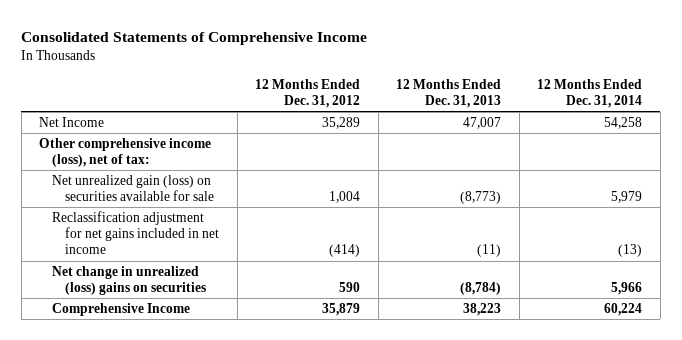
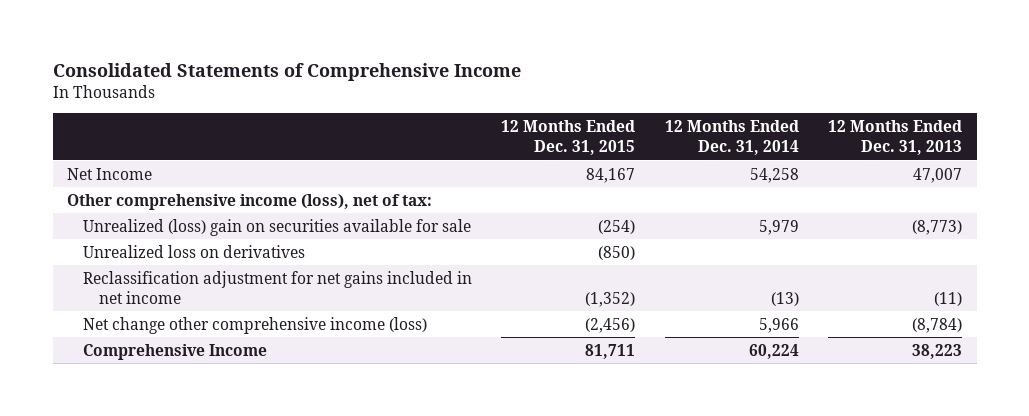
[255,78,361,109] 12 Months Ended Dec. 31, 2012 -> none
none -> [501,120,636,156] 12 Months Ended Dec. 31, 2015
[52,174,215,202] Net unrealized gain (loss) on securities available for sale -> [83,218,472,236] Unrealized (loss) gain on securities available for sale
none -> [83,244,306,258] Unrealized loss on derivatives
[52,265,207,296] Net change in unrealized (loss) gains on securities -> [83,316,428,334] Net change other comprehensive income (loss)

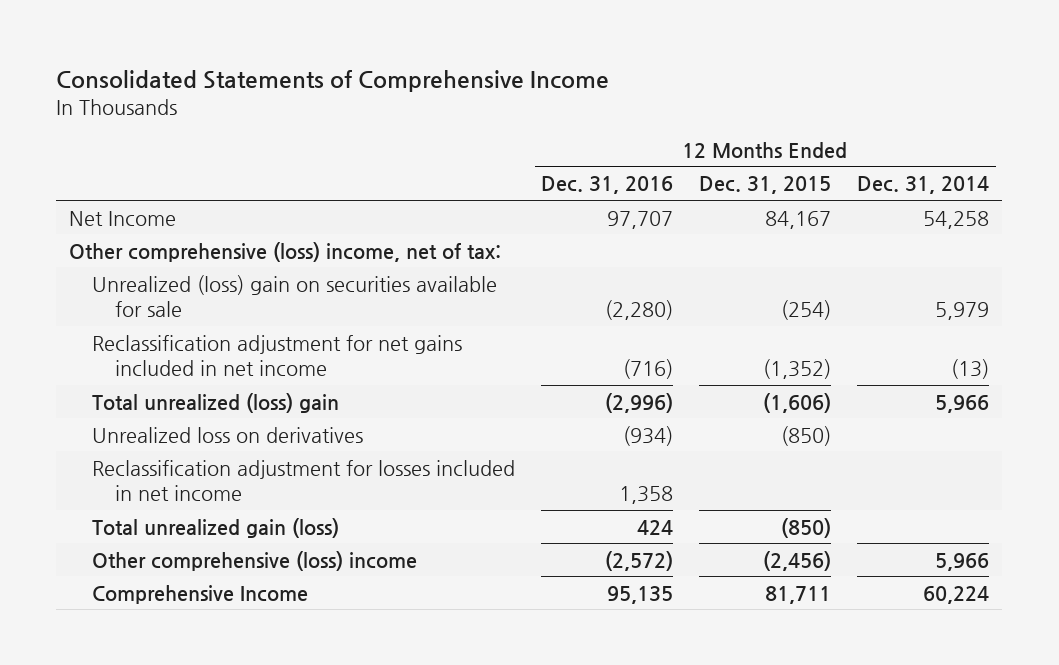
[827,120,962,156] 12 Months Ended Dec. 31, 2013 -> none
none -> [541,176,674,195] Dec. 31, 2016
[67,193,433,210] Other comprehensive income (loss), net of tax: -> [69,241,502,262] Other comprehensive (loss) income, net of tax:
none -> [92,392,340,413] Total unrealized (loss) gain
[83,244,306,258] Unrealized loss on derivatives -> [92,426,364,443] Unrealized loss on derivatives
none -> [92,459,516,502] Reclassification adjustment for losses included in net income
none -> [92,517,340,538] Total unrealized gain (loss)
[83,316,428,334] Net change other comprehensive income (loss) -> [92,550,418,571] Other comprehensive (loss) income

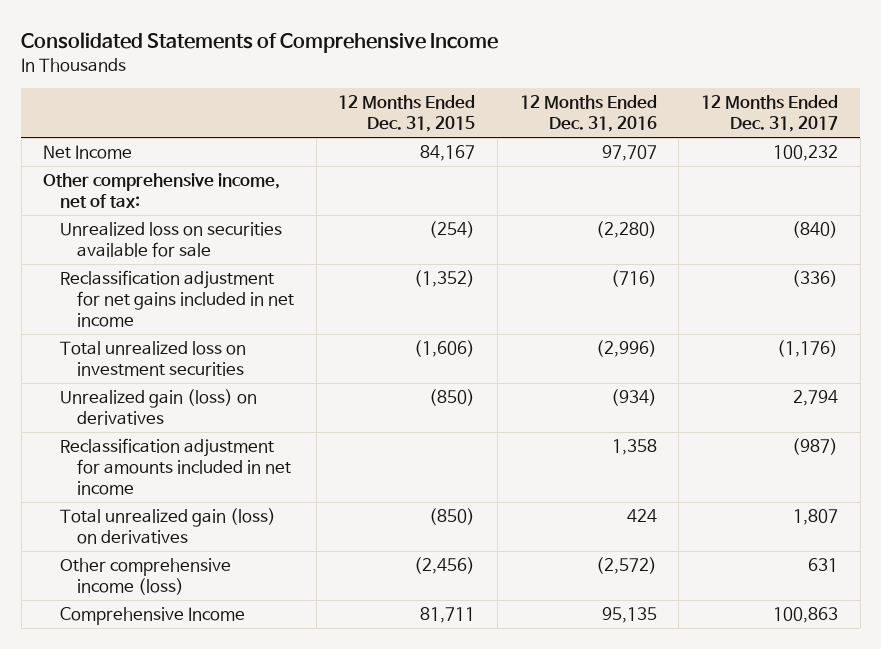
[857,176,990,195] Dec. 31, 2014 -> none
none -> [700,95,838,133] 12 Months Ended Dec. 31, 2017
[69,241,502,262] Other comprehensive (loss) income, net of tax: -> [43,173,281,209] Other comprehensive income, net of tax:
[92,274,498,318] Unrealized (loss) gain on securities available for sale -> [60,222,283,258] Unrealized loss on securities available for sale
[92,392,340,413] Total unrealized (loss) gain -> [60,341,247,377] Total unrealized loss on investment securities
[92,426,364,443] Unrealized loss on derivatives -> [60,389,258,426] Unrealized gain (loss) on derivatives
[92,459,516,502] Reclassification adjustment for losses included in net income -> [60,438,291,495] Reclassification adjustment for amounts included in net income
[92,517,340,538] Total unrealized gain (loss) -> [60,508,277,545] Total unrealized gain (loss) on derivatives
[92,550,418,571] Other comprehensive (loss) income -> [60,558,232,596] Other comprehensive income (loss)

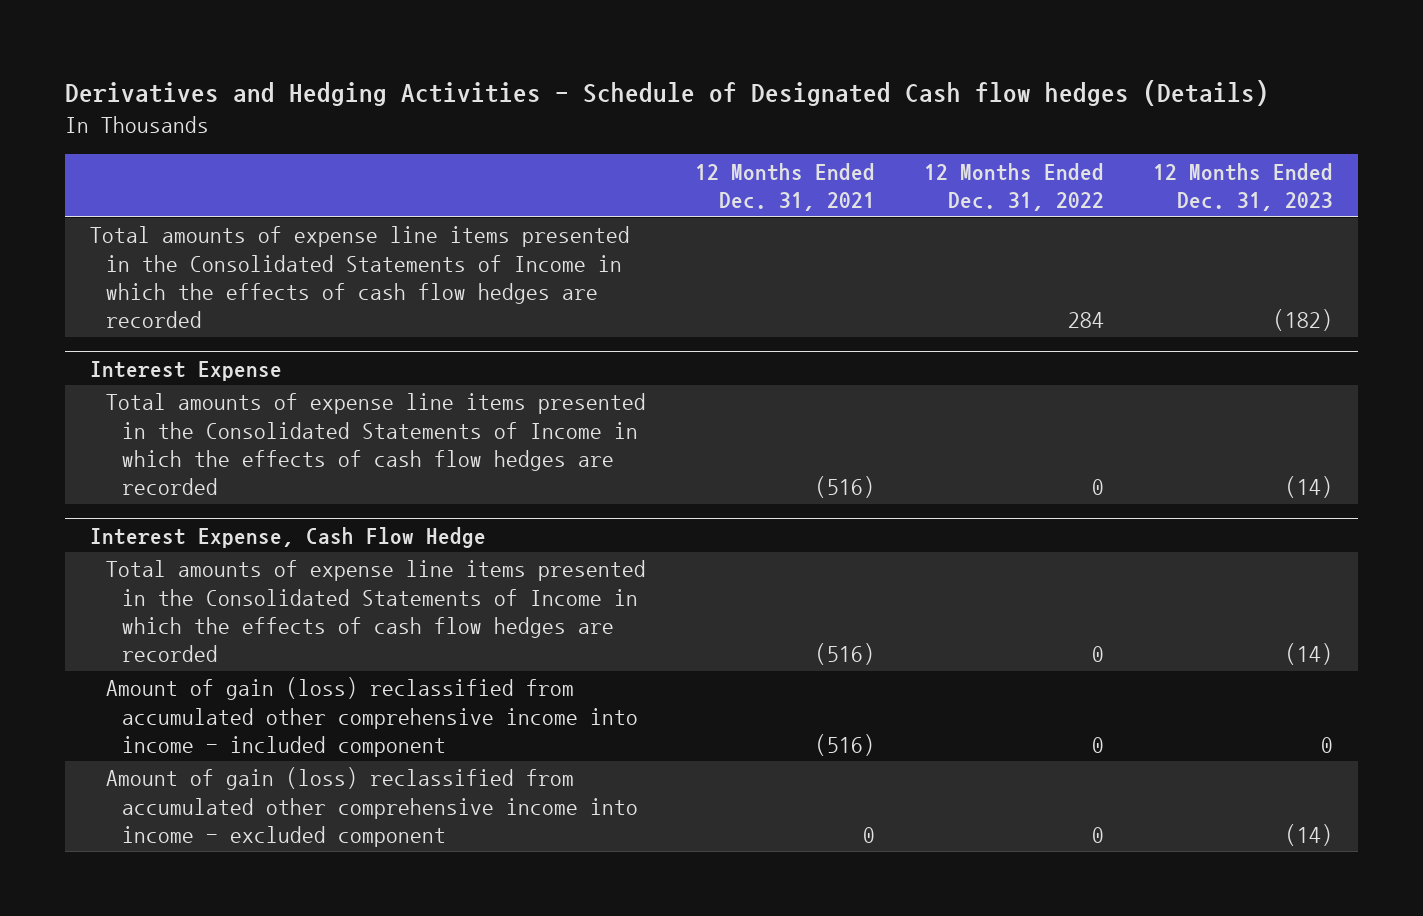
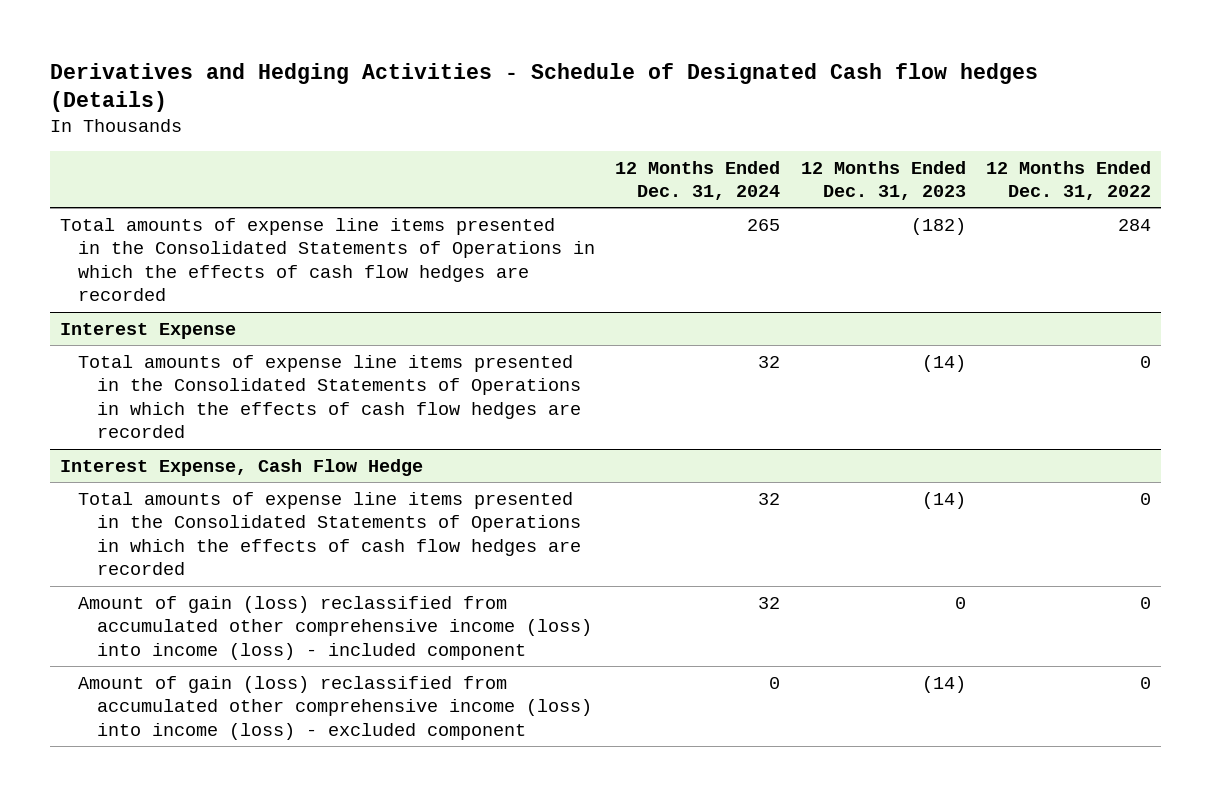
[694,162,875,212] 12 Months Ended Dec. 31, 2021 -> none
none -> [615,160,781,201] 12 Months Ended Dec. 31, 2024
[89,226,630,328] Total amounts of expense line items presented in the Consolidated Statements of Income in which the effects of cash flow hedges are recorded -> [59,217,596,302] Total amounts of expense line items presented in the Consolidated Statements of Operations in which the effects of cash flow hedges are recorded
[105,393,646,495] Total amounts of expense line items presented in the Consolidated Statements of Income in which the effects of cash flow hedges are recorded -> [78,354,581,439] Total amounts of expense line items presented in the Consolidated Statements of Operations in which the effects of cash flow hedges are recorded
[105,560,646,662] Total amounts of expense line items presented in the Consolidated Statements of Income in which the effects of cash flow hedges are recorded -> [78,491,581,576] Total amounts of expense line items presented in the Consolidated Statements of Operations in which the effects of cash flow hedges are recorded
[105,677,638,757] Amount of gain (loss) reclassified from accumulated other comprehensive income into income - included component -> [78,595,592,660] Amount of gain (loss) reclassified from accumulated other comprehensive income (loss) into income (loss) - included component
[105,767,638,847] Amount of gain (loss) reclassified from accumulated other comprehensive income into income - excluded component -> [78,675,592,740] Amount of gain (loss) reclassified from accumulated other comprehensive income (loss) into income (loss) - excluded component

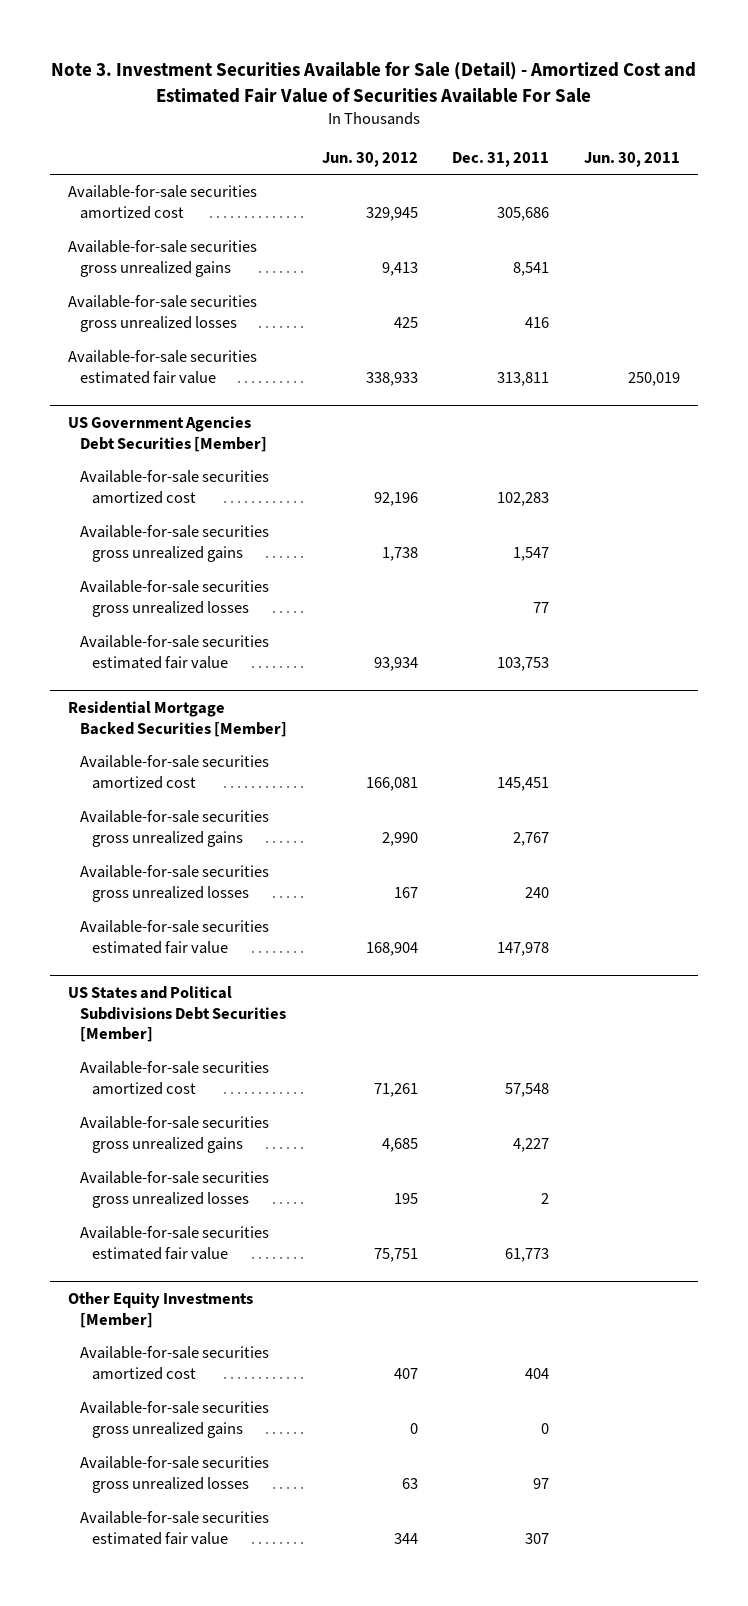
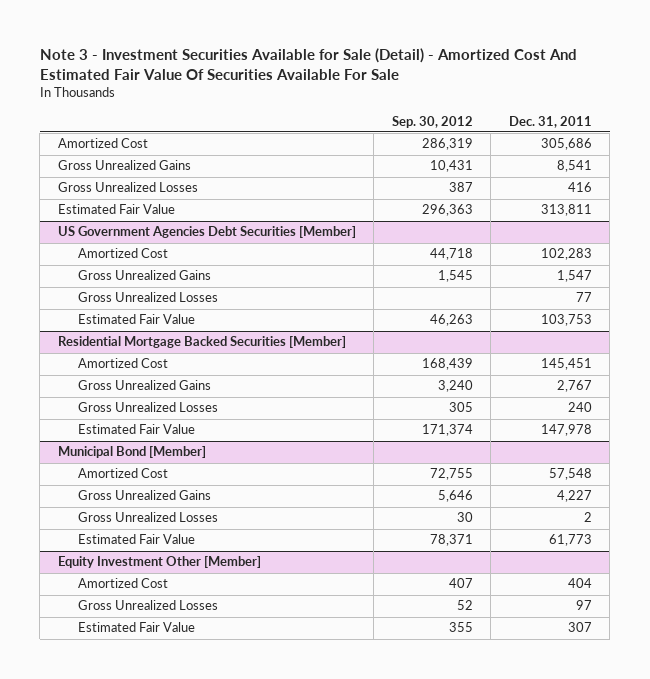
[51,61,697,103] Note 3. Investment Securities Available for Sale (Detail) - Amortized Cost and Estimated Fair Value of Securities Available For Sale -> [39,47,577,80] Note 3 - Investment Securities Available for Sale (Detail) - Amortized Cost And Estimated Fair Value Of Securities Available For Sale
[321,151,418,167] Jun. 30, 2012 -> none
[584,151,681,167] Jun. 30, 2011 -> none
none -> [391,115,473,128] Sep. 30, 2012
[67,185,257,220] Available-for-sale securities amortized cost -> [57,138,148,149] Amortized Cost
[67,240,257,278] Available-for-sale securities gross unrealized gains -> [57,160,191,171] Gross Unrealized Gains
[67,295,257,333] Available-for-sale securities gross unrealized losses -> [57,182,198,193] Gross Unrealized Losses
[67,350,257,385] Available-for-sale securities estimated fair value -> [57,204,175,215] Estimated Fair Value
[79,470,269,505] Available-for-sale securities amortized cost -> [77,248,168,259] Amortized Cost
[79,525,269,563] Available-for-sale securities gross unrealized gains -> [77,270,211,281] Gross Unrealized Gains
[79,580,269,618] Available-for-sale securities gross unrealized losses -> [77,292,218,303] Gross Unrealized Losses
[79,635,269,670] Available-for-sale securities estimated fair value -> [77,314,195,325] Estimated Fair Value
[67,985,286,1043] US States and Political Subdivisions Debt Securities [Member] -> none
[79,1401,269,1439] Available-for-sale securities gross unrealized gains -> none
[79,1511,269,1546] Available-for-sale securities estimated fair value -> none
[79,755,269,790] Available-for-sale securities amortized cost -> [77,358,168,369] Amortized Cost
[79,810,269,848] Available-for-sale securities gross unrealized gains -> [77,380,211,391] Gross Unrealized Gains
[79,865,269,903] Available-for-sale securities gross unrealized losses -> [77,402,218,413] Gross Unrealized Losses
[79,920,269,955] Available-for-sale securities estimated fair value -> [77,424,195,435] Estimated Fair Value
none -> [57,446,206,459] Municipal Bond [Member]
[79,1061,269,1096] Available-for-sale securities amortized cost -> [77,468,168,479] Amortized Cost
[79,1116,269,1154] Available-for-sale securities gross unrealized gains -> [77,490,211,501] Gross Unrealized Gains
[79,1171,269,1209] Available-for-sale securities gross unrealized losses -> [77,512,218,523] Gross Unrealized Losses
[79,1226,269,1261] Available-for-sale securities estimated fair value -> [77,534,195,545] Estimated Fair Value
[67,1291,253,1328] Other Equity Investments [Member] -> [57,556,261,569] Equity Investment Other [Member]
[79,1346,269,1381] Available-for-sale securities amortized cost -> [77,578,168,589] Amortized Cost
[79,1456,269,1494] Available-for-sale securities gross unrealized losses -> [77,600,218,611] Gross Unrealized Losses
none -> [77,622,195,633] Estimated Fair Value

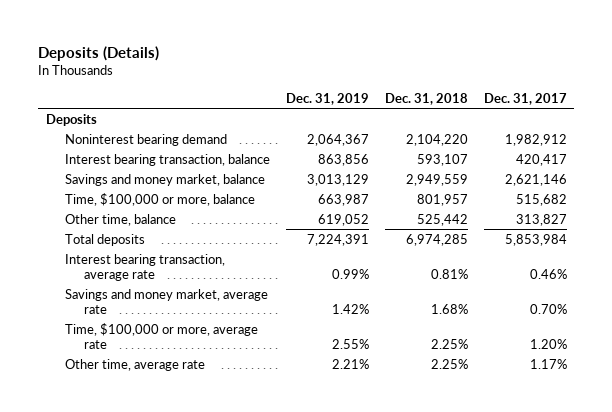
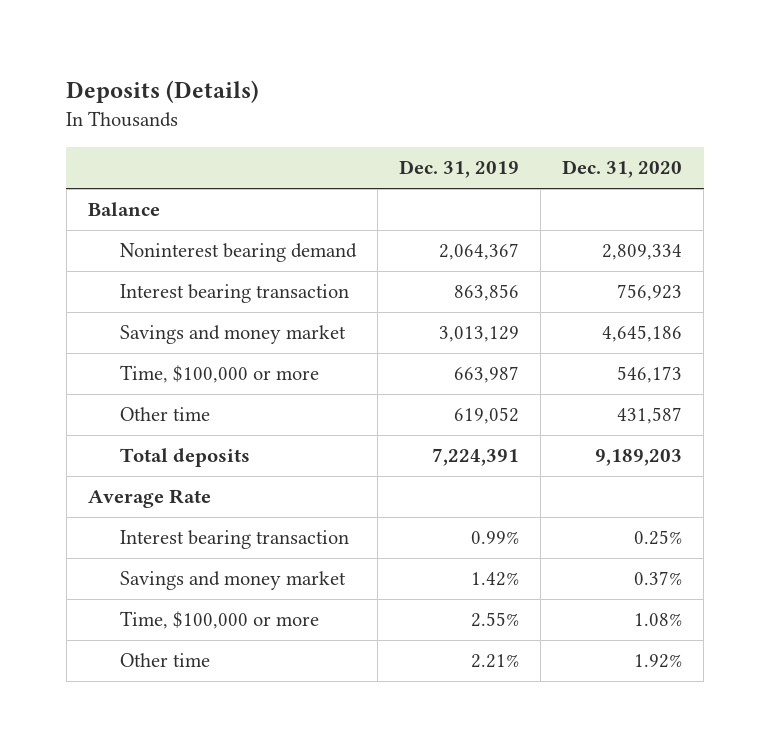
[384,92,468,105] Dec. 31, 2018 -> none
[483,92,567,105] Dec. 31, 2017 -> none
none -> [562,160,683,179] Dec. 31, 2020
[45,113,97,126] Deposits -> none
none -> [87,202,160,217] Balance
[64,153,270,166] Interest bearing transaction, balance -> [119,284,349,304] Interest bearing transaction
[64,173,265,186] Savings and money market, balance -> [119,325,346,345] Savings and money market
[64,192,255,206] Time, $100,000 or more, balance -> [119,365,319,384] Time, $100,000 or more
[64,213,176,226] Other time, balance -> [119,407,210,422] Other time
none -> [87,489,211,509] Average Rate
[64,253,225,281] Interest bearing transaction, average rate -> [119,530,349,550] Interest bearing transaction
[64,288,268,314] Savings and money market, average rate -> [119,571,346,591] Savings and money market
[64,322,258,349] Time, $100,000 or more, average rate -> [119,611,319,630] Time, $100,000 or more
[64,358,205,371] Other time, average rate -> [119,653,210,668] Other time

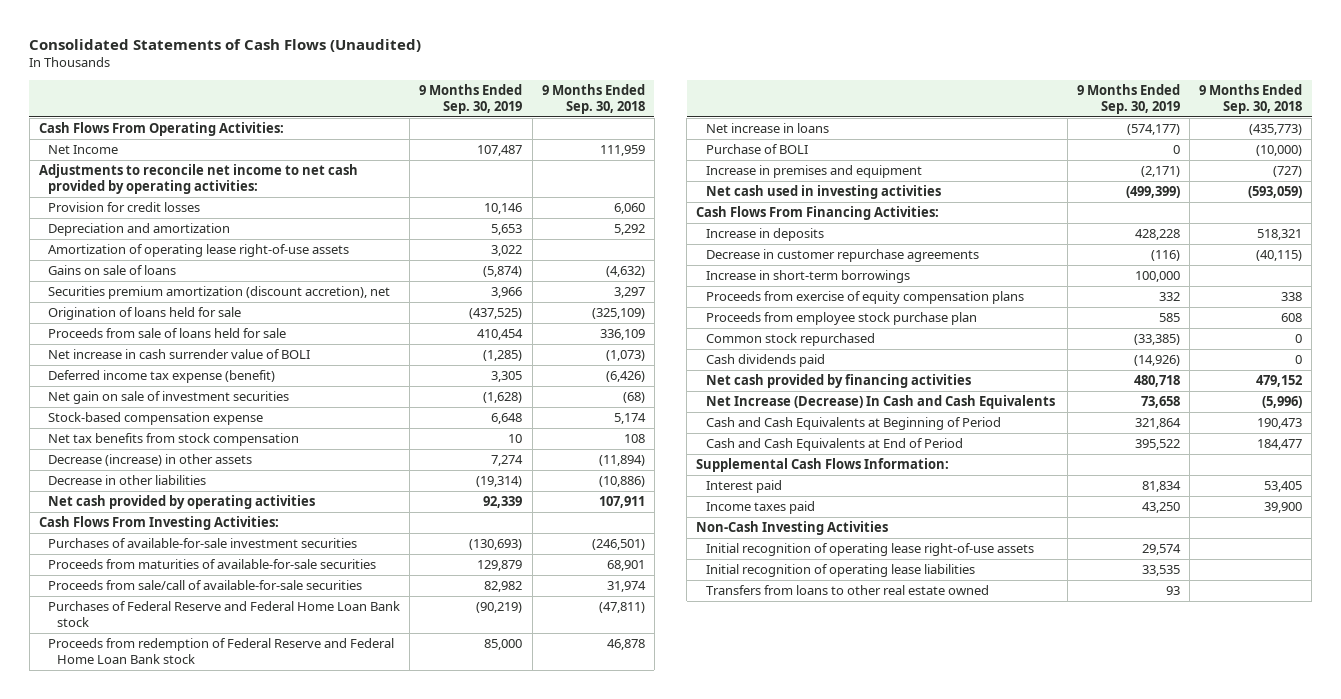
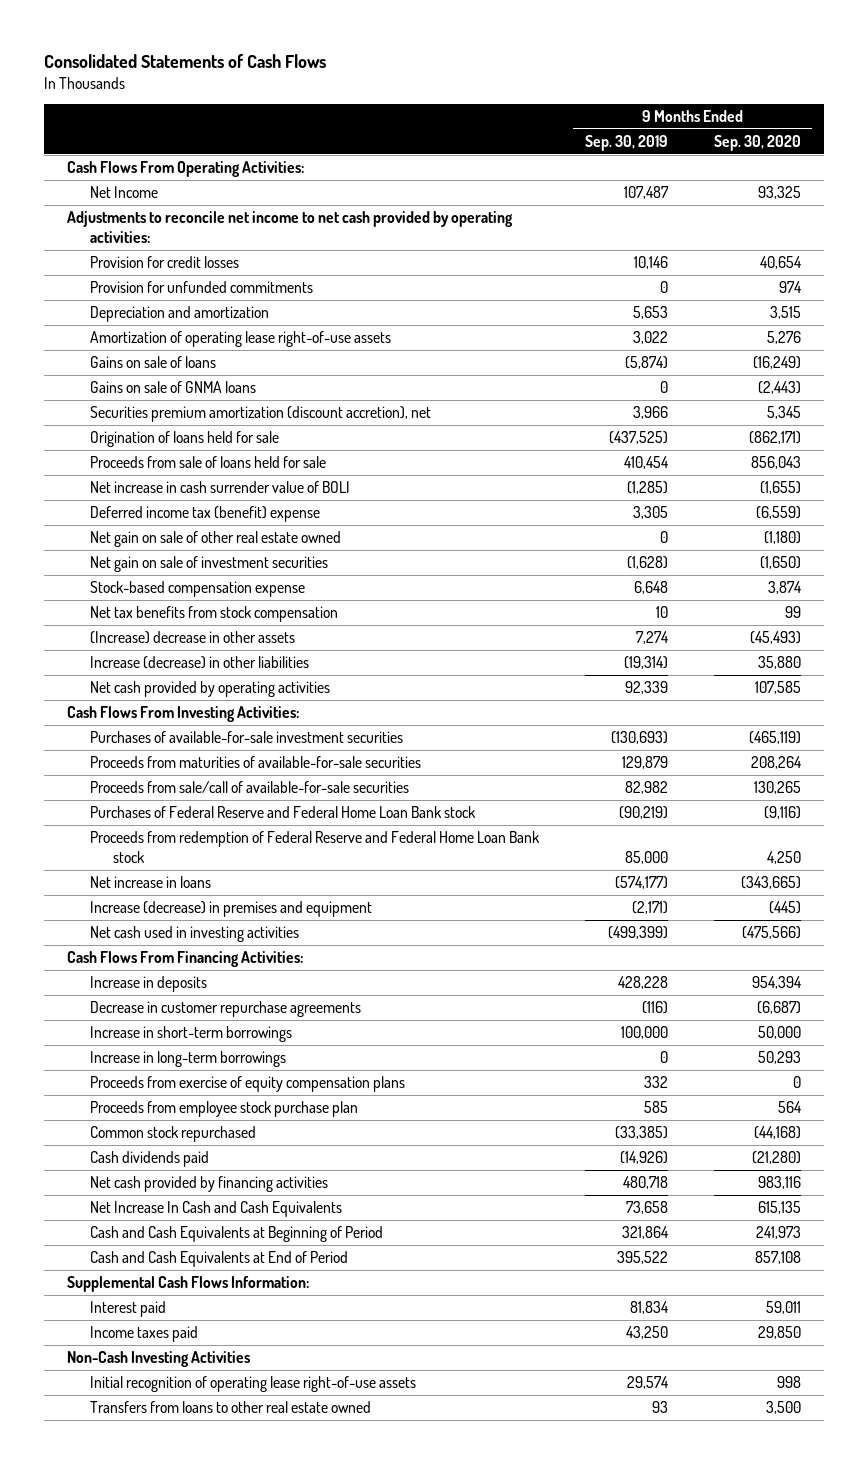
[29,38,422,52] Consolidated Statements of Cash Flows (Unaudited) -> [43,53,326,68] Consolidated Statements of Cash Flows
[541,84,645,114] 9 Months Ended Sep. 30, 2018 -> none
none -> [713,134,801,151] Sep. 30, 2020
none -> [89,281,313,294] Provision for unfunded commitments
none -> [89,381,256,394] Gains on sale of GNMA loans
[48,370,276,384] Deferred income tax expense (benefit) -> [89,506,320,523] Deferred income tax (benefit) expense
none -> [89,531,341,548] Net gain on sale of other real estate owned
[48,454,253,467] Decrease (increase) in other assets -> [89,631,295,645] (Increase) decrease in other assets
[48,475,207,486] Decrease in other liabilities -> [89,656,309,670] Increase (decrease) in other liabilities
[705,144,808,155] Purchase of BOLI -> none
[705,165,922,179] Increase in premises and equipment -> [89,901,372,918] Increase (decrease) in premises and equipment
none -> [89,1051,286,1068] Increase in long-term borrowings
[705,395,1055,410] Net Increase (Decrease) In Cash and Cash Equivalents -> [89,1201,342,1218] Net Increase In Cash and Cash Equivalents
[705,564,975,578] Initial recognition of operating lease liabilities -> none

